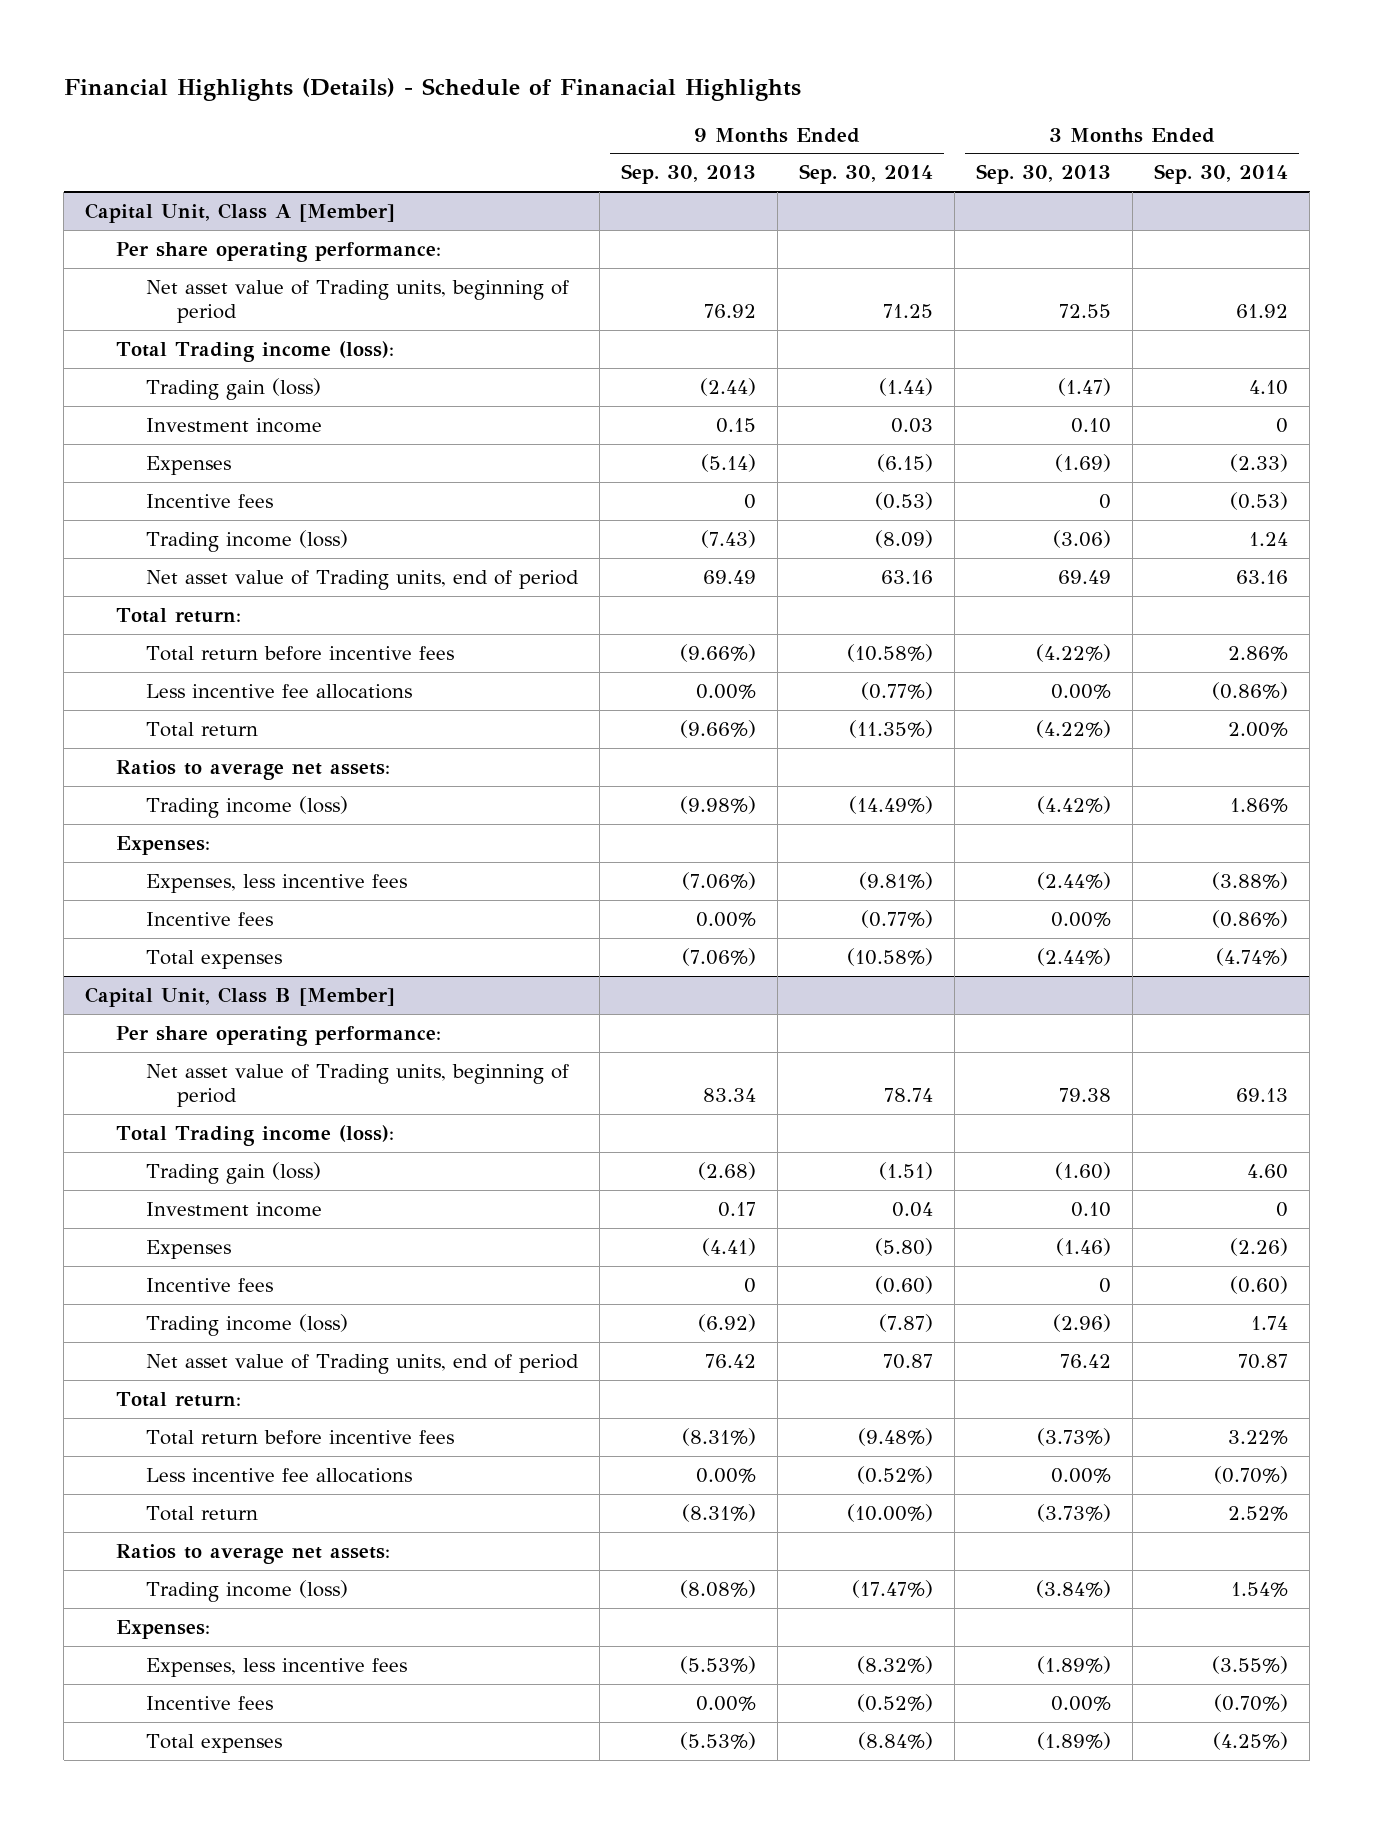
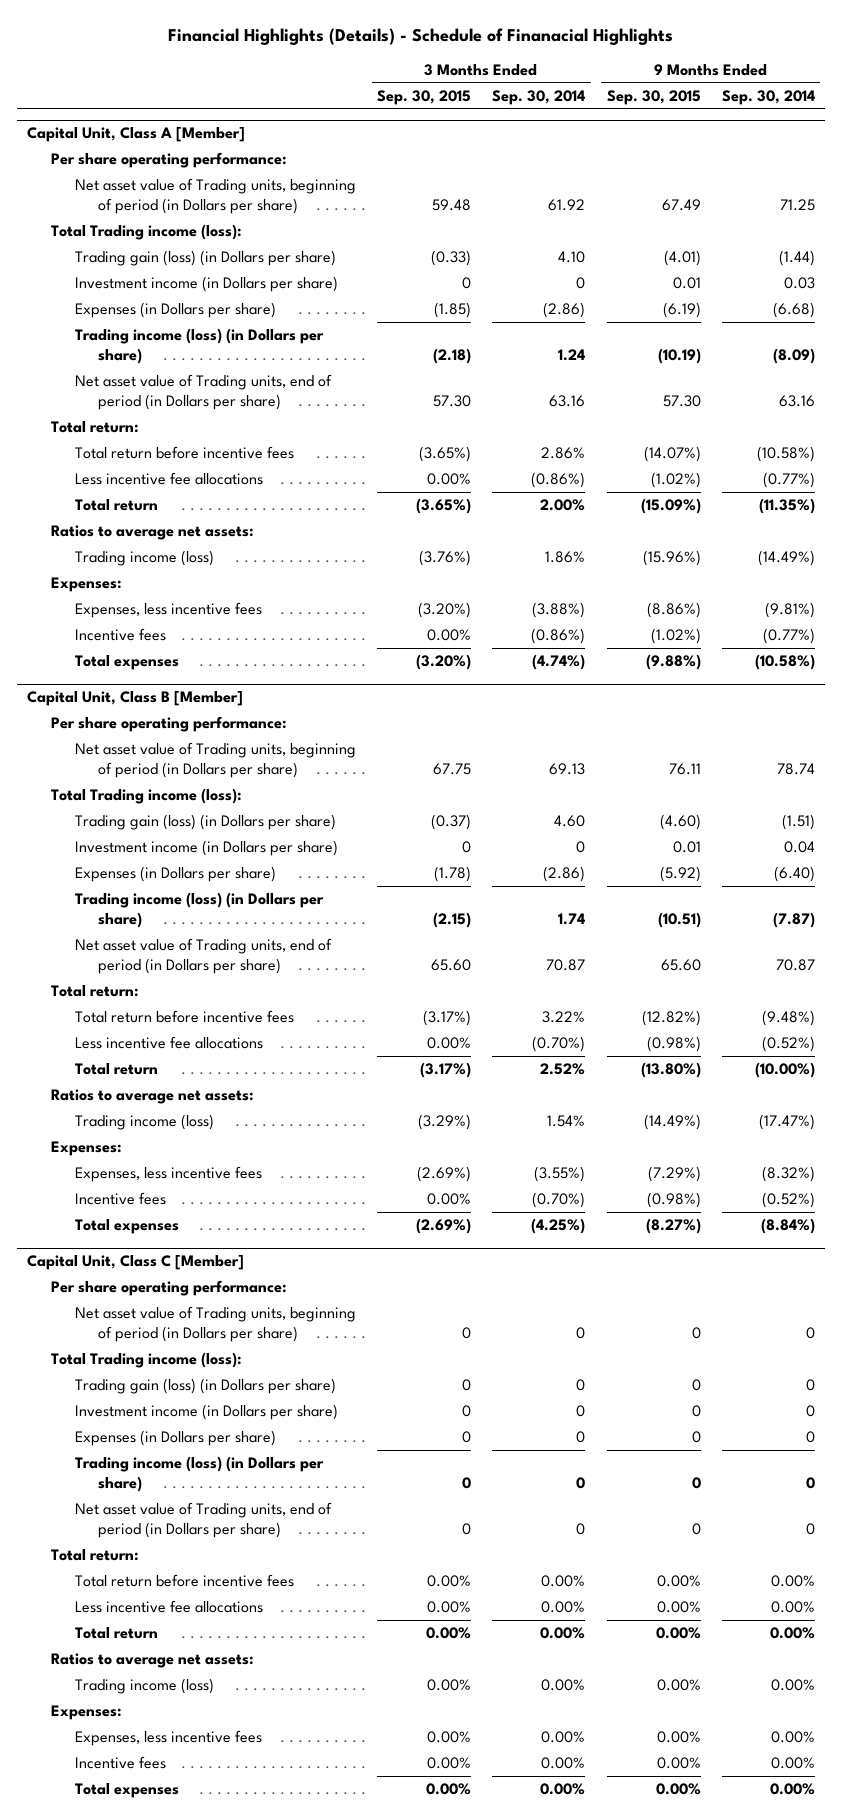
[621,164,757,185] Sep. 30, 2013 -> none
[976,164,1112,185] Sep. 30, 2013 -> none
none -> [376,89,471,105] Sep. 30, 2015
none -> [606,89,701,105] Sep. 30, 2015
[146,279,570,323] Net asset value of Trading units, beginning of period -> [74,178,356,215] Net asset value of Trading units, beginning of period (in Dollars per share)
[146,493,274,508] Incentive fees -> none
[146,377,322,400] Trading gain (loss) -> [74,250,336,267] Trading gain (loss) (in Dollars per share)
[146,417,323,433] Investment income -> [74,276,338,293] Investment income (in Dollars per share)
[146,455,232,475] Expenses -> [74,302,276,319] Expenses (in Dollars per share)
[877,453,934,472] (6.15) -> [772,302,815,319] (6.68)
[1230,453,1289,472] (2.33) -> [543,302,586,319] (2.86)
[146,529,349,552] Trading income (loss) -> [74,328,324,365] Trading income (loss) (in Dollars per share)
[146,569,580,590] Net asset value of Trading units, end of period -> [74,374,332,411] Net asset value of Trading units, end of period (in Dollars per share)
[146,1063,570,1107] Net asset value of Trading units, beginning of period -> [74,742,356,779] Net asset value of Trading units, beginning of period (in Dollars per share)
[146,1277,274,1292] Incentive fees -> none
[146,1161,322,1184] Trading gain (loss) -> [74,814,336,831] Trading gain (loss) (in Dollars per share)
[146,1201,323,1217] Investment income -> [74,840,338,857] Investment income (in Dollars per share)
[146,1239,232,1259] Expenses -> [74,866,276,883] Expenses (in Dollars per share)
[875,1237,934,1256] (5.80) -> [773,866,815,883] (6.40)
[1230,1237,1289,1256] (2.26) -> [543,866,586,883] (2.86)
[146,1313,349,1336] Trading income (loss) -> [74,892,324,929] Trading income (loss) (in Dollars per share)
[146,1353,580,1374] Net asset value of Trading units, end of period -> [74,938,332,975] Net asset value of Trading units, end of period (in Dollars per share)
none -> [27,1255,245,1271] Capital Unit, Class C [Member]
none -> [50,1280,287,1297] Per share operating performance:
none -> [74,1306,356,1343] Net asset value of Trading units, beginning of period (in Dollars per share)
none -> [50,1352,242,1369] Total Trading income (loss):
none -> [74,1378,336,1395] Trading gain (loss) (in Dollars per share)
none -> [74,1404,338,1421] Investment income (in Dollars per share)
none -> [74,1430,276,1447] Expenses (in Dollars per share)
none -> [74,1456,324,1493] Trading income (loss) (in Dollars per share)
none -> [74,1502,332,1539] Net asset value of Trading units, end of period (in Dollars per share)
none -> [50,1549,139,1562] Total return:
none -> [74,1574,294,1588] Total return before incentive fees
none -> [74,1600,263,1614] Less incentive fee allocations
none -> [74,1627,158,1640] Total return
none -> [50,1653,254,1669] Ratios to average net assets:
none -> [74,1678,214,1695] Trading income (loss)
none -> [50,1705,122,1721] Expenses:
none -> [74,1730,262,1747] Expenses, less incentive fees
none -> [74,1756,166,1770] Incentive fees
none -> [74,1783,179,1799] Total expenses

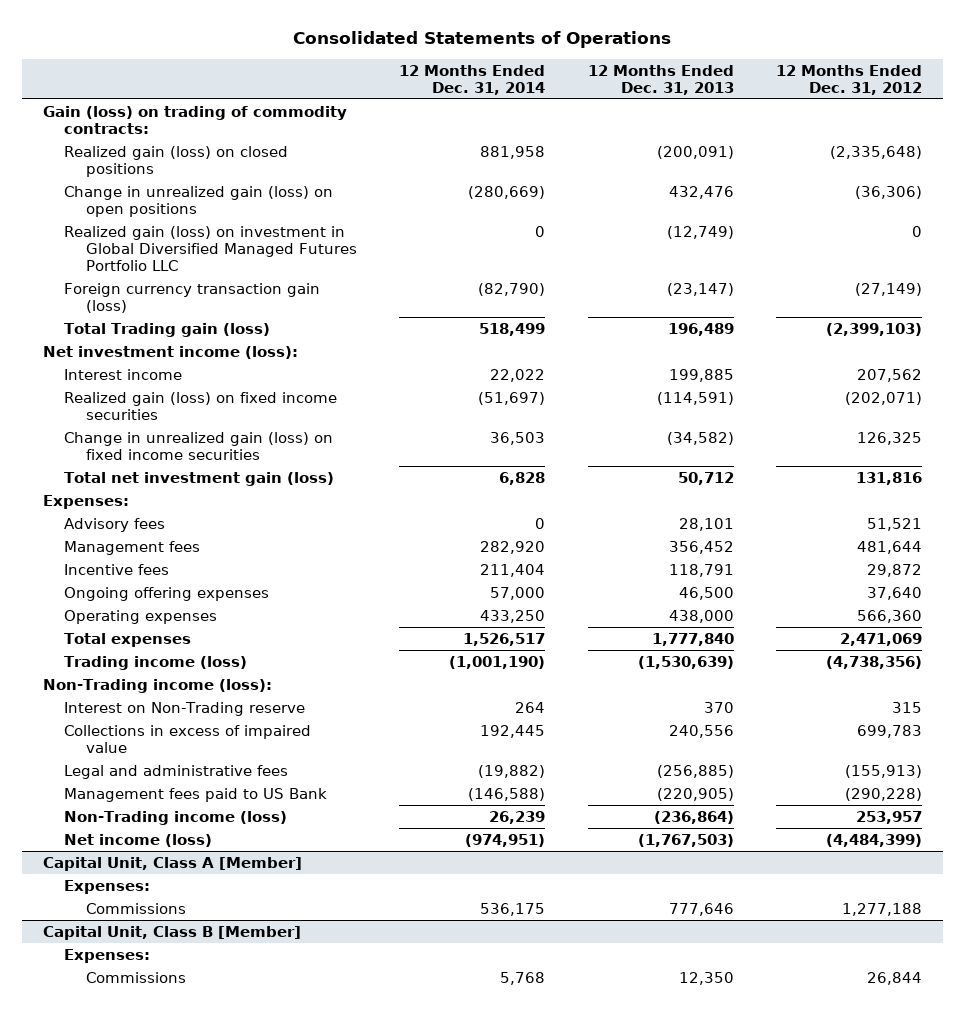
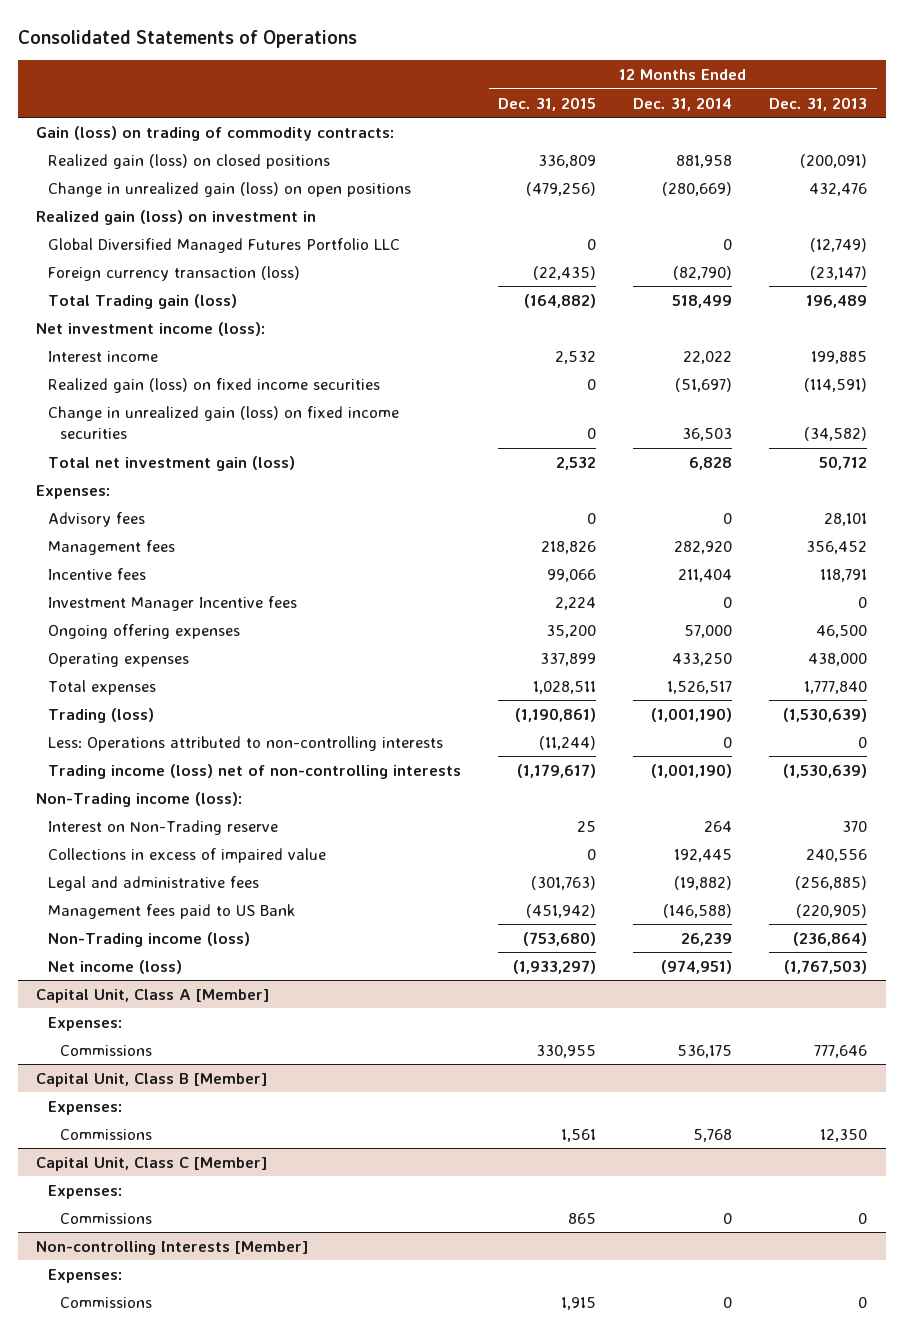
[775,64,922,95] 12 Months Ended Dec. 31, 2012 -> none
none -> [498,96,597,111] Dec. 31, 2015
none -> [36,209,317,225] Realized gain (loss) on investment in
[64,225,358,272] Realized gain (loss) on investment in Global Diversified Managed Futures Portfolio LLC -> [48,237,401,253] Global Diversified Managed Futures Portfolio LLC
[64,282,321,314] Foreign currency transaction gain (loss) -> [48,265,301,281] Foreign currency transaction (loss)
none -> [48,595,298,611] Investment Manager Incentive fees
[64,655,248,670] Trading income (loss) -> [48,707,155,723] Trading (loss)
none -> [48,735,444,751] Less: Operations attributed to non-controlling interests
none -> [48,763,462,779] Trading income (loss) net of non-controlling interests
none -> [36,1156,268,1171] Capital Unit, Class C [Member]
none -> [48,1184,123,1199] Expenses:
none -> [60,1212,153,1224] Commissions
none -> [36,1240,309,1255] Non-controlling Interests [Member]
none -> [48,1268,123,1283] Expenses:
none -> [60,1296,153,1308] Commissions

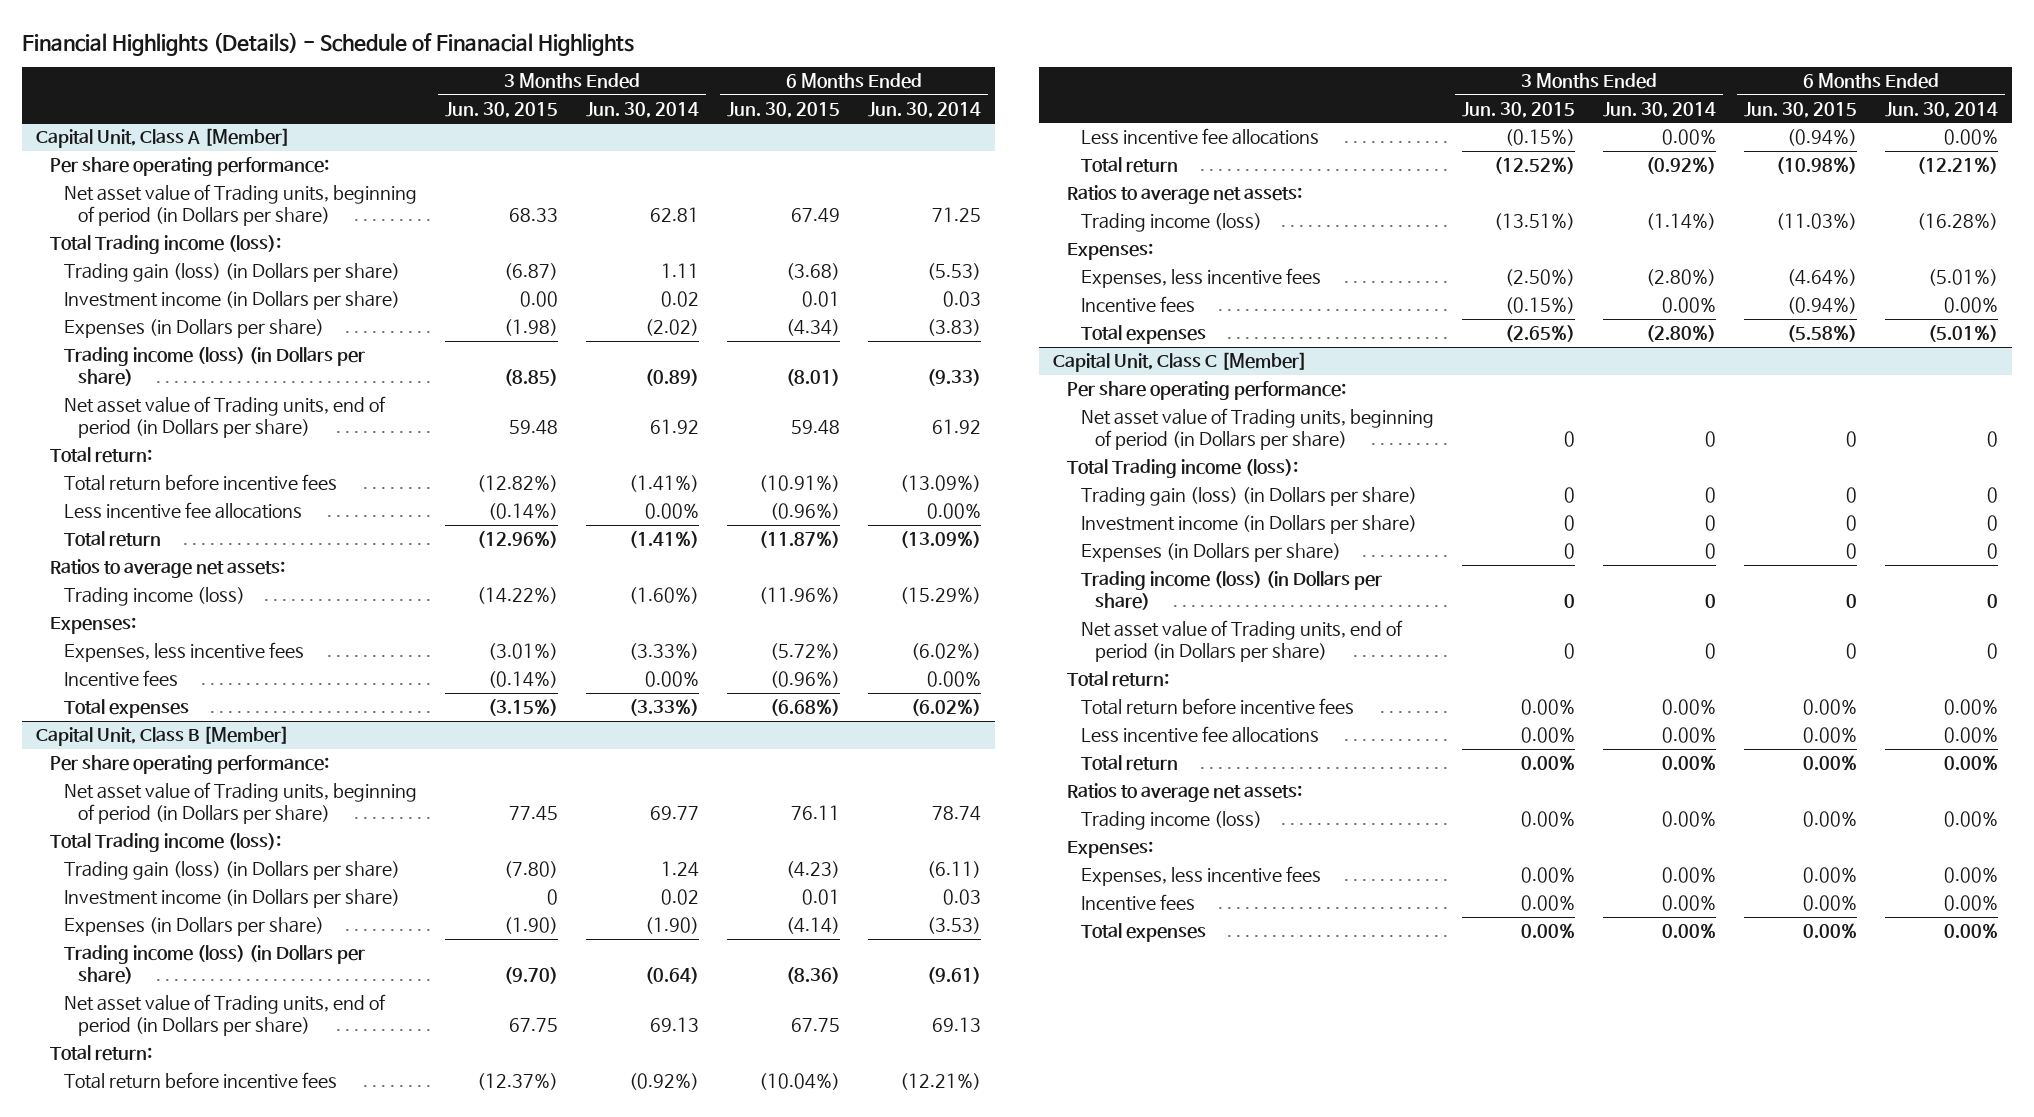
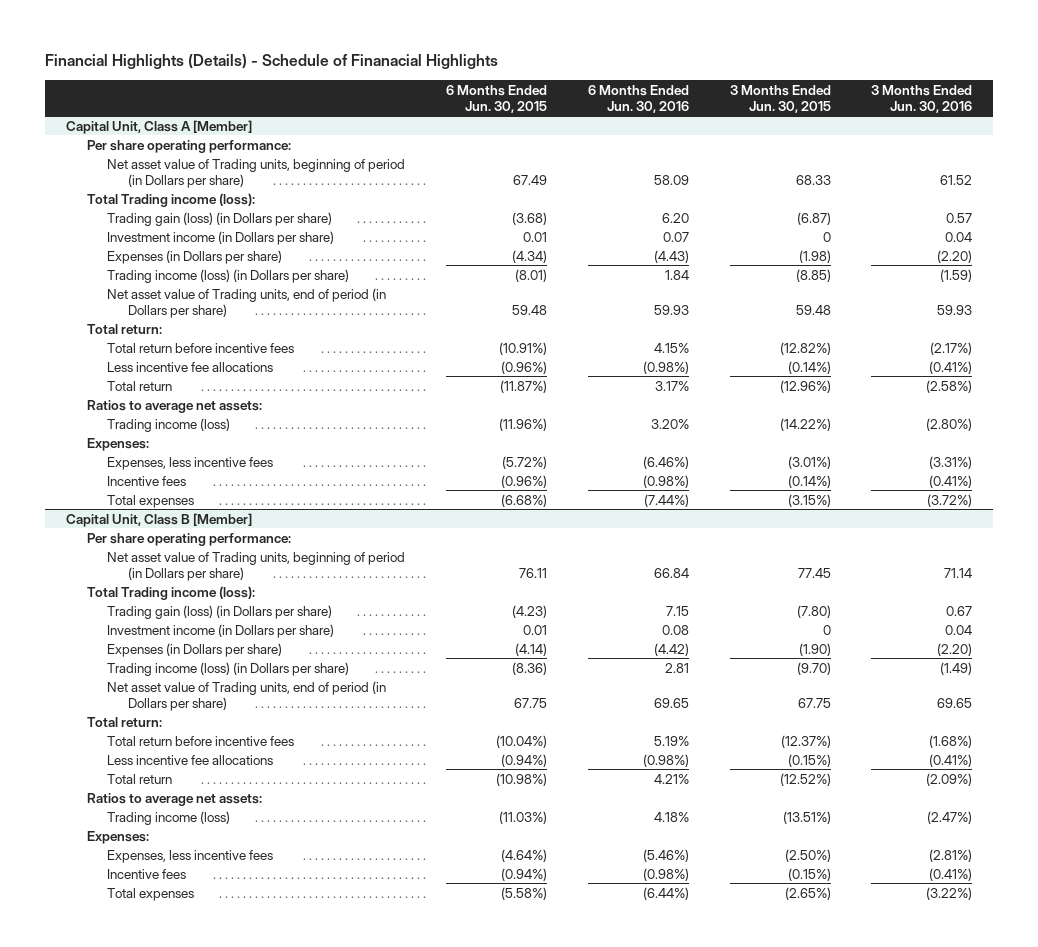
[586,101,700,118] Jun. 30, 2014 -> none
[868,101,982,118] Jun. 30, 2014 -> none
none -> [587,84,689,113] 6 Months Ended Jun. 30, 2016
none -> [871,84,973,113] 3 Months Ended Jun. 30, 2016
[520,291,559,308] 0.00 -> [822,231,831,242] 0
[1053,352,1308,373] Capital Unit, Class C [Member] -> none
[1067,381,1347,401] Per share operating performance: -> none
[1081,408,1435,451] Net asset value of Trading units, beginning of period (in Dollars per share) -> none
[1067,459,1299,479] Total Trading income (loss): -> none
[1081,487,1418,507] Trading gain (loss) (in Dollars per share) -> none
[1081,515,1418,535] Investment income (in Dollars per share) -> none
[1081,543,1342,563] Expenses (in Dollars per share) -> none
[1081,571,1383,611] Trading income (loss) (in Dollars per share) -> none
[1081,620,1404,663] Net asset value of Trading units, end of period (in Dollars per share) -> none
[1067,671,1170,688] Total return: -> none
[1081,698,1355,716] Total return before incentive fees -> none
[1081,726,1320,744] Less incentive fee allocations -> none
[1081,755,1179,772] Total return -> none
[1067,783,1303,803] Ratios to average net assets: -> none
[1081,811,1263,831] Trading income (loss) -> none
[1067,841,1154,859] Expenses: -> none
[1081,866,1322,887] Expenses, less incentive fees -> none
[1081,894,1196,912] Incentive fees -> none
[1081,923,1207,943] Total expenses -> none

